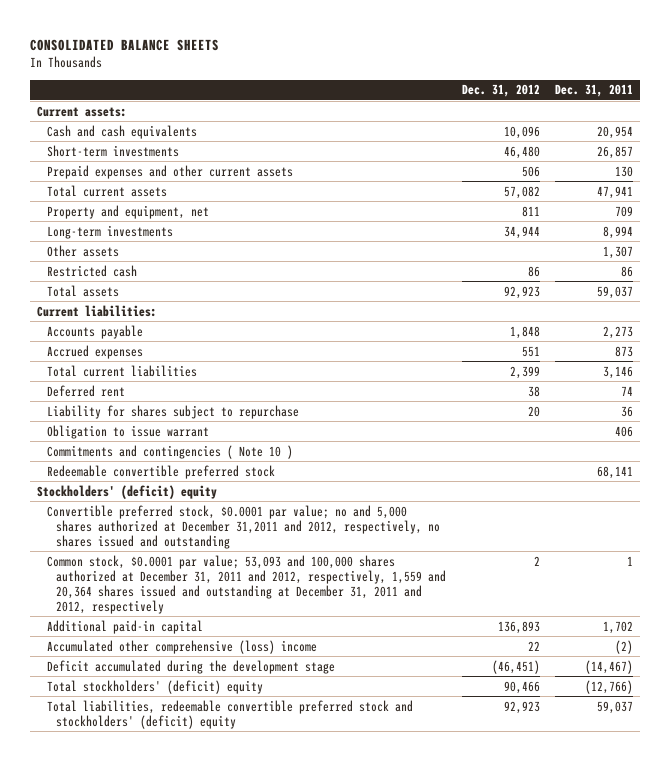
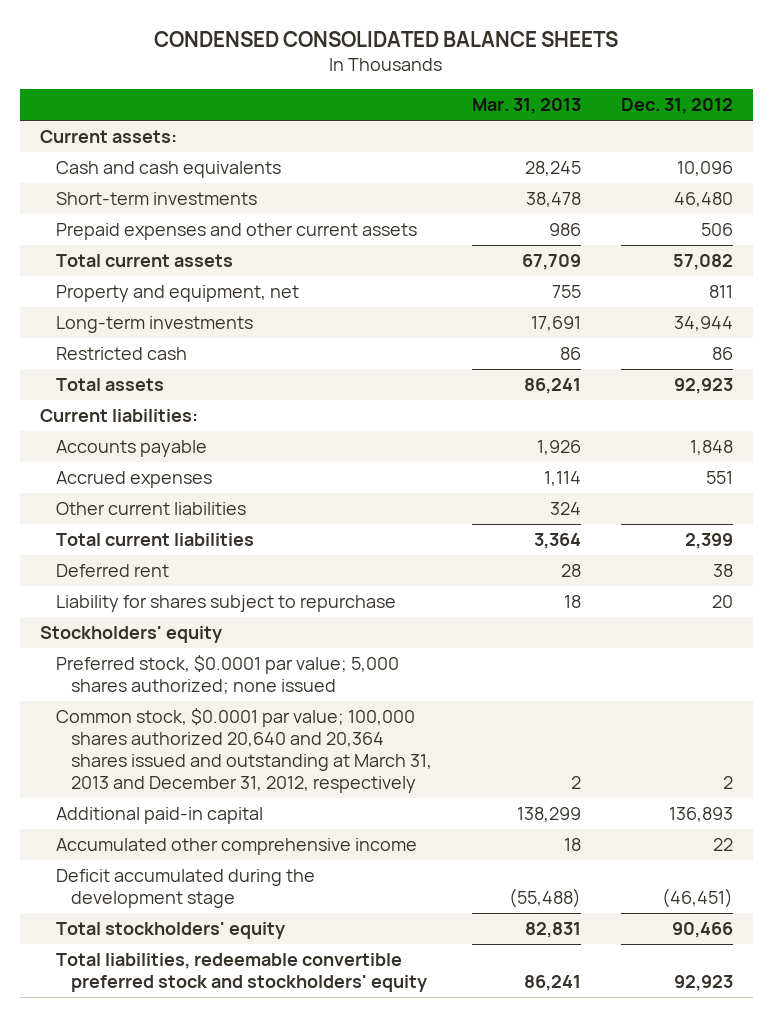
[29,38,219,51] CONSOLIDATED BALANCE SHEETS -> [154,31,619,48] CONDENSED CONSOLIDATED BALANCE SHEETS
[554,84,633,98] Dec. 31, 2011 -> none
none -> [472,98,582,115] Mar. 31, 2013
[46,244,119,257] Other assets -> none
none -> [55,501,246,515] Other current liabilities
[46,424,209,439] Obligation to issue warrant -> none
[46,444,293,459] Commitments and contingencies ( Note 10 ) -> none
[46,464,275,479] Redeemable convertible preferred stock -> none
[37,484,218,499] Stockholders' (deficit) equity -> [39,625,222,643] Stockholders' equity
[46,504,441,549] Convertible preferred stock, $0.0001 par value; no and 5,000 shares authorized at December 31,2011 and 2012, respectively, no shares issued and outstanding -> [55,654,399,694] Preferred stock, $0.0001 par value; 5,000 shares authorized; none issued
[46,554,447,614] Common stock, $0.0001 par value; 53,093 and 100,000 shares authorized at December 31, 2011 and 2012, respectively, 1,559 and 20,364 shares issued and outstanding at December 31, 2011 and 2012, respectively -> [55,707,433,793] Common stock, $0.0001 par value; 100,000 shares authorized 20,640 and 20,364 shares issued and outstanding at March 31, 2013 and December 31, 2012, respectively
[46,639,317,654] Accumulated other comprehensive (loss) income -> [55,837,417,855] Accumulated other comprehensive income
[46,679,263,694] Total stockholders' (deficit) equity -> [55,921,285,939] Total stockholders' equity
[46,699,413,729] Total liabilities, redeemable convertible preferred stock and stockholders' (deficit) equity -> [55,952,428,992] Total liabilities, redeemable convertible preferred stock and stockholders' equity

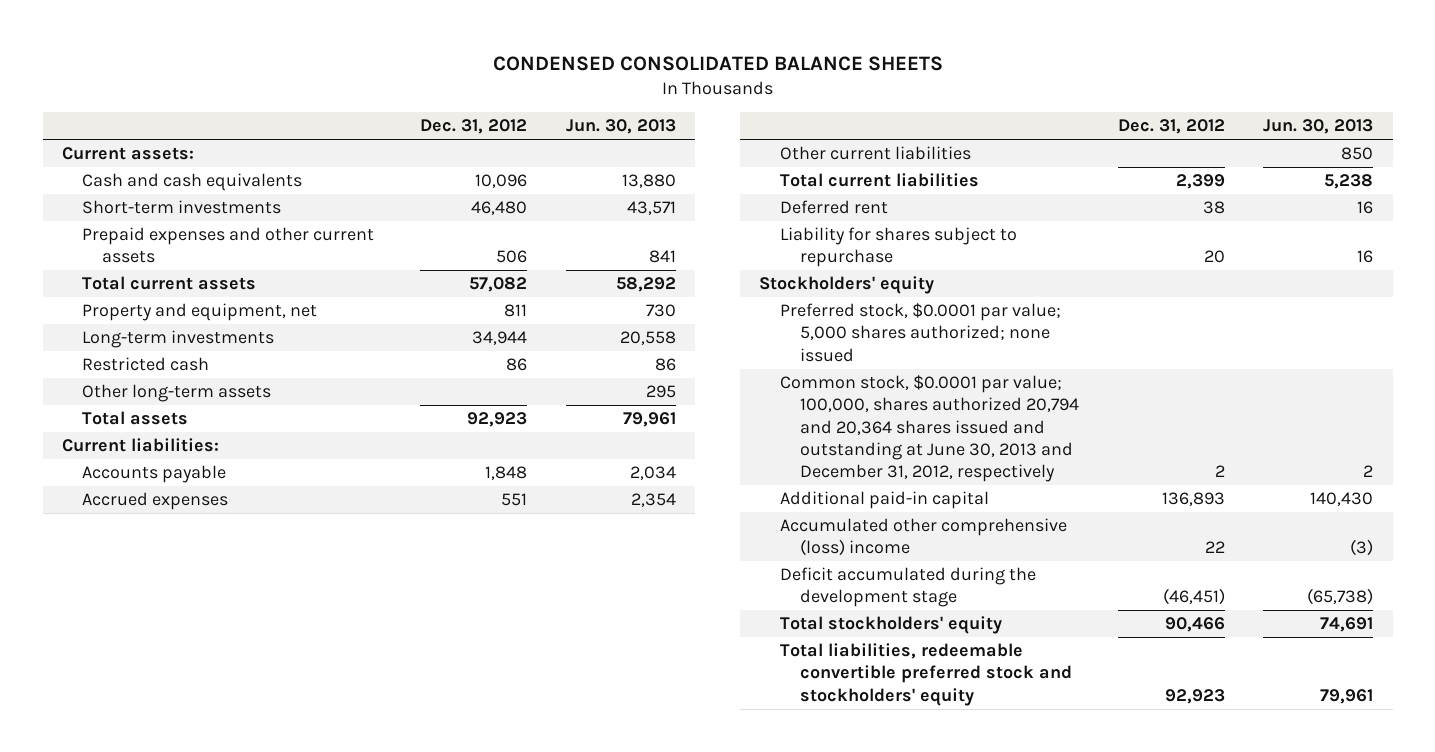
[472,98,582,115] Mar. 31, 2013 -> none
none -> [566,119,677,135] Jun. 30, 2013
none -> [82,384,272,403] Other long-term assets
[55,707,433,793] Common stock, $0.0001 par value; 100,000 shares authorized 20,640 and 20,364 shares issued and outstanding at March 31, 2013 and December 31, 2012, respectively -> [779,375,1079,483] Common stock, $0.0001 par value; 100,000, shares authorized 20,794 and 20,364 shares issued and outstanding at June 30, 2013 and December 31, 2012, respectively
[55,837,417,855] Accumulated other comprehensive income -> [779,518,1067,557] Accumulated other comprehensive (loss) income

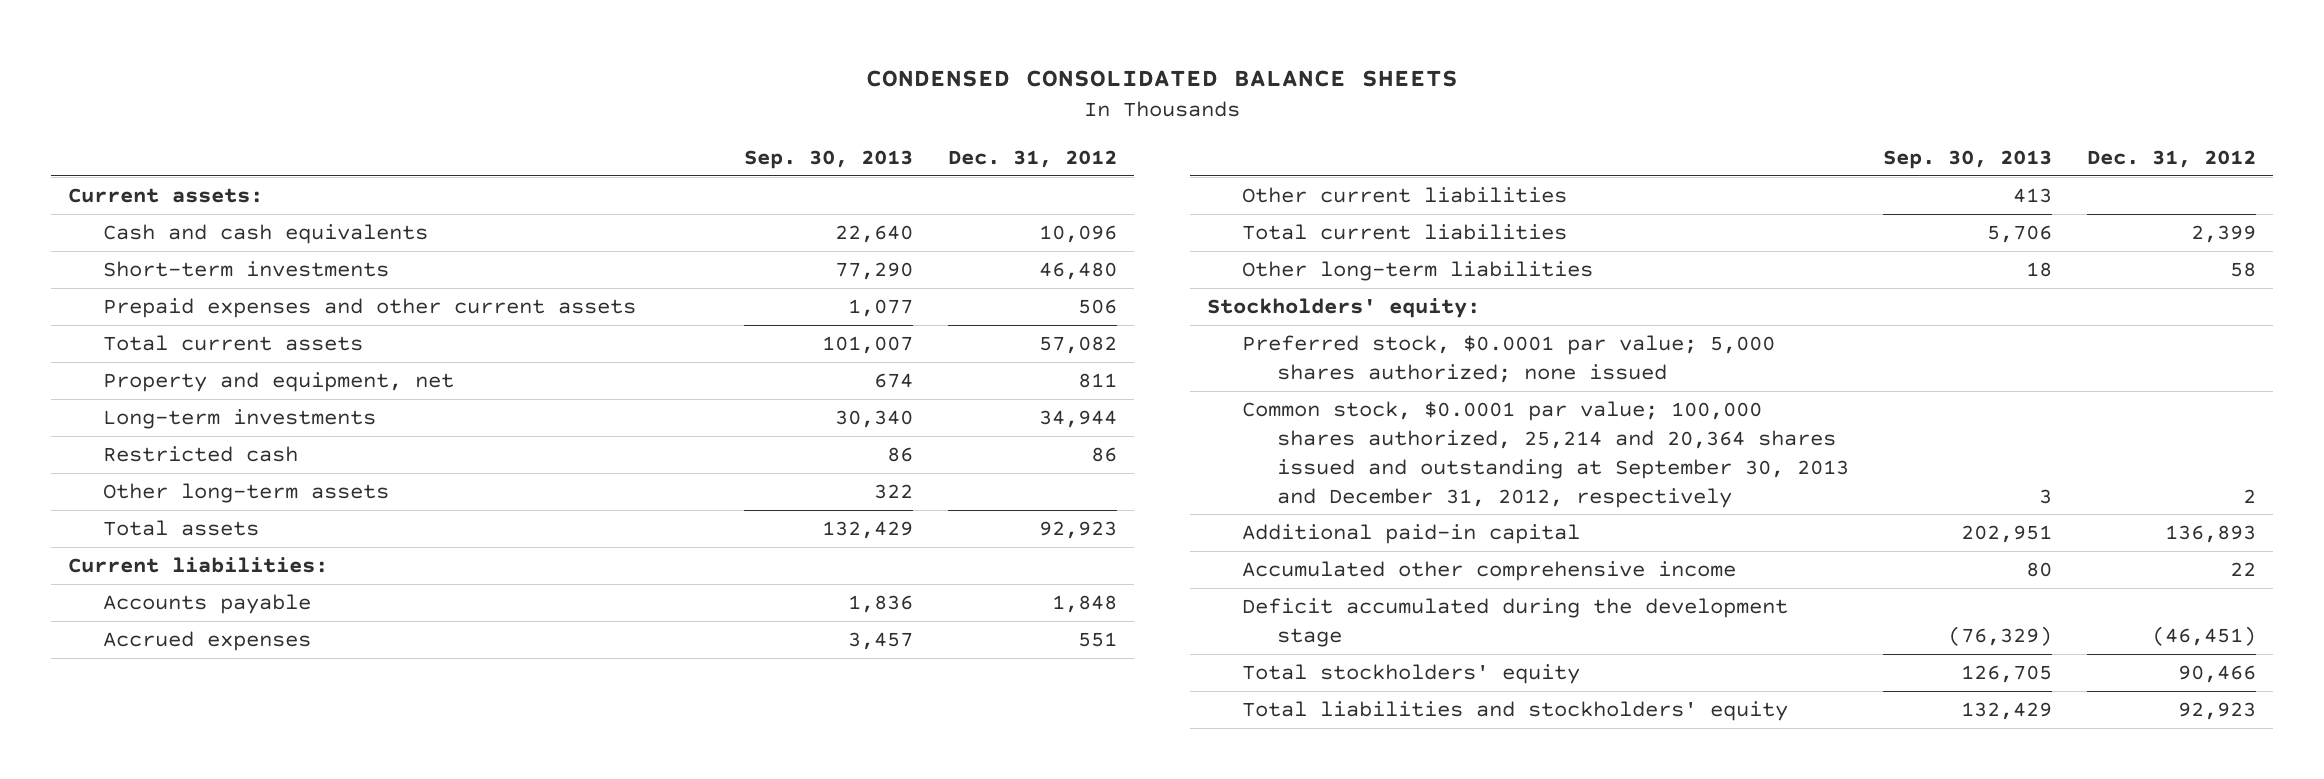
[566,119,677,135] Jun. 30, 2013 -> none
none -> [744,149,914,169] Sep. 30, 2013
[779,200,888,215] Deferred rent -> none
[779,227,1017,268] Liability for shares subject to repurchase -> none
none -> [1242,261,1594,282] Other long-term liabilities
[759,276,935,295] Stockholders' equity -> [1207,298,1481,319] Stockholders' equity:
[779,375,1079,483] Common stock, $0.0001 par value; 100,000, shares authorized 20,794 and 20,364 shares issued and outstanding at June 30, 2013 and December 31, 2012, respectively -> [1242,401,1850,508] Common stock, $0.0001 par value; 100,000 shares authorized, 25,214 and 20,364 shares issued and outstanding at September 30, 2013 and December 31, 2012, respectively
[779,518,1067,557] Accumulated other comprehensive (loss) income -> [1242,561,1737,582] Accumulated other comprehensive income
[779,643,1072,706] Total liabilities, redeemable convertible preferred stock and stockholders' equity -> [1242,701,1789,722] Total liabilities and stockholders' equity

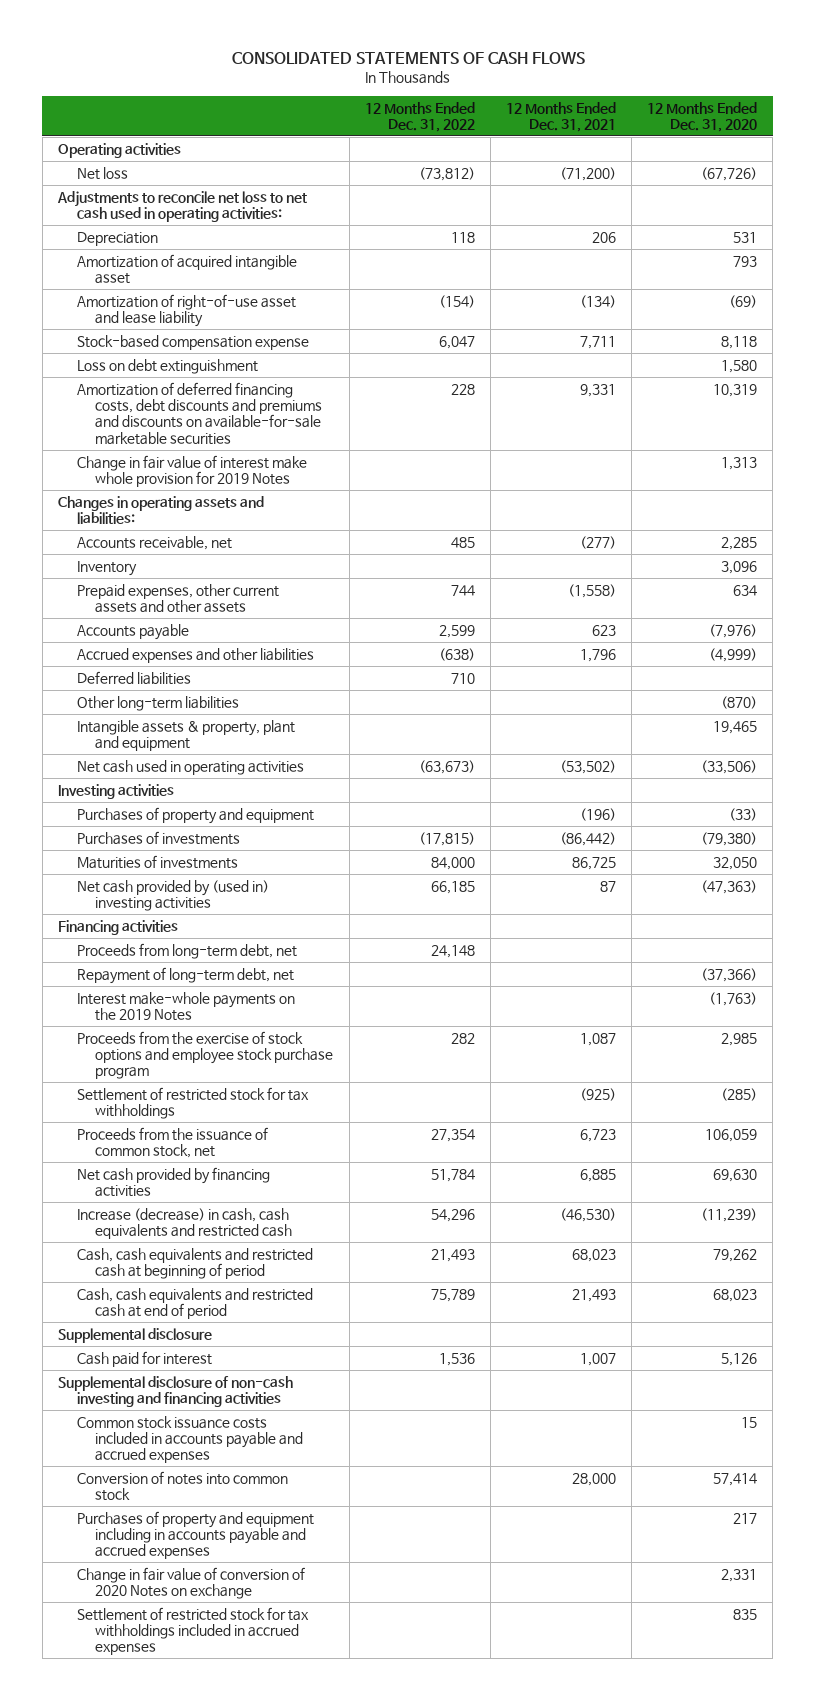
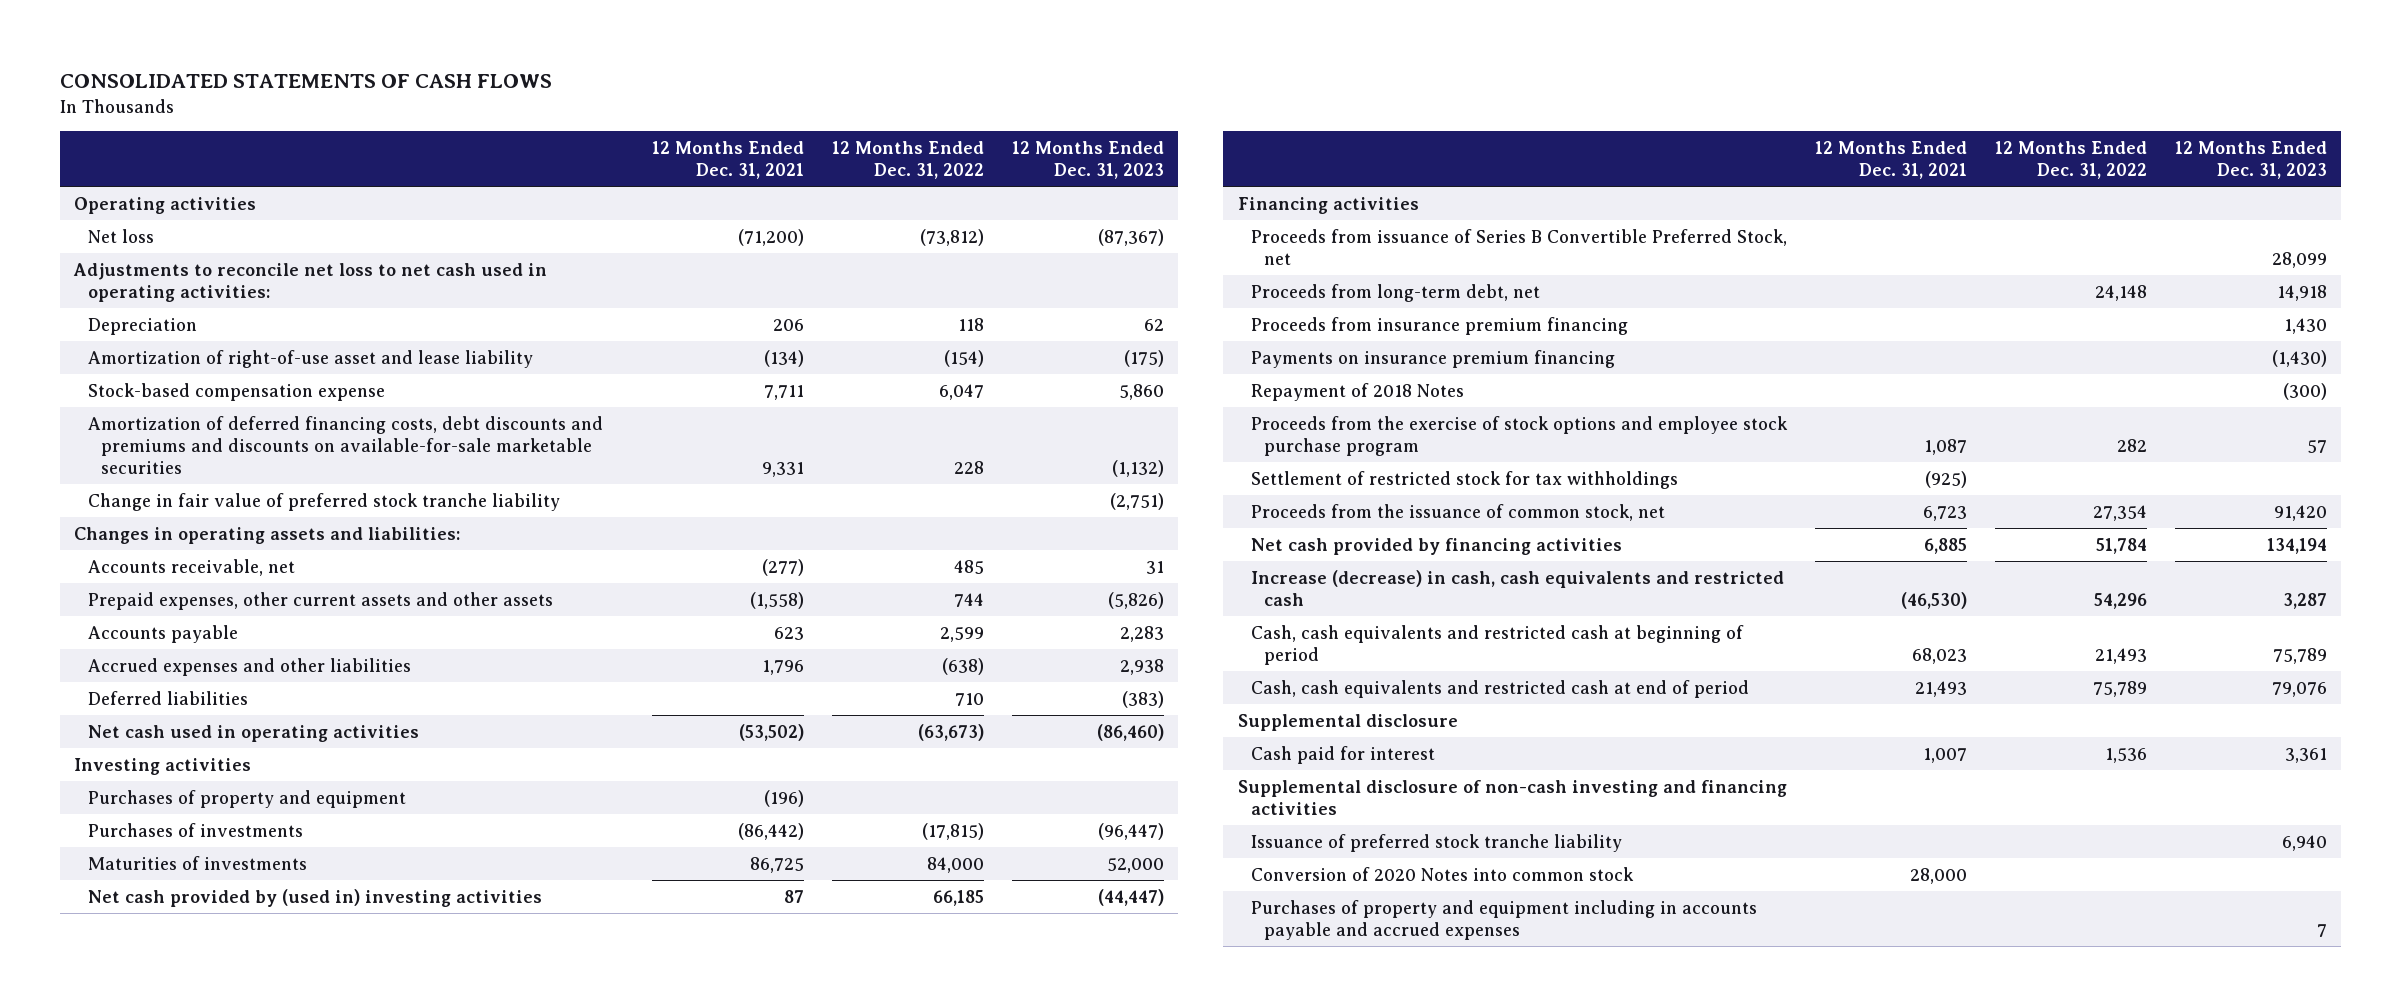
[647,101,758,133] 12 Months Ended Dec. 31, 2020 -> none
none -> [1012,140,1165,179] 12 Months Ended Dec. 31, 2023
[76,253,297,285] Amortization of acquired intangible asset -> none
[76,358,258,374] Loss on debt extinguishment -> none
[76,454,307,488] Change in fair value of interest make whole provision for 2019 Notes -> none
none -> [87,492,560,511] Change in fair value of preferred stock tranche liability
[76,560,137,576] Inventory -> none
[76,695,239,711] Other long-term liabilities -> none
[76,719,295,752] Intangible assets & property, plant and equipment -> none
none -> [1250,228,1787,265] Proceeds from issuance of Series B Convertible Preferred Stock, net
[76,991,295,1022] Interest make-whole payments on the 2019 Notes -> none
none -> [1250,316,1628,335] Proceeds from insurance premium financing
none -> [1250,349,1615,368] Payments on insurance premium financing
[76,966,294,984] Repayment of long-term debt, net -> [1250,382,1464,401] Repayment of 2018 Notes
[76,1415,304,1464] Common stock issuance costs included in accounts payable and accrued expenses -> none
none -> [1250,833,1622,852] Issuance of preferred stock tranche liability
[76,1470,288,1502] Conversion of notes into common stock -> [1250,866,1634,881] Conversion of 2020 Notes into common stock
[76,1566,305,1600] Change in fair value of conversion of 2020 Notes on exchange -> none
[76,1606,309,1656] Settlement of restricted stock for tax withholdings included in accrued expenses -> none

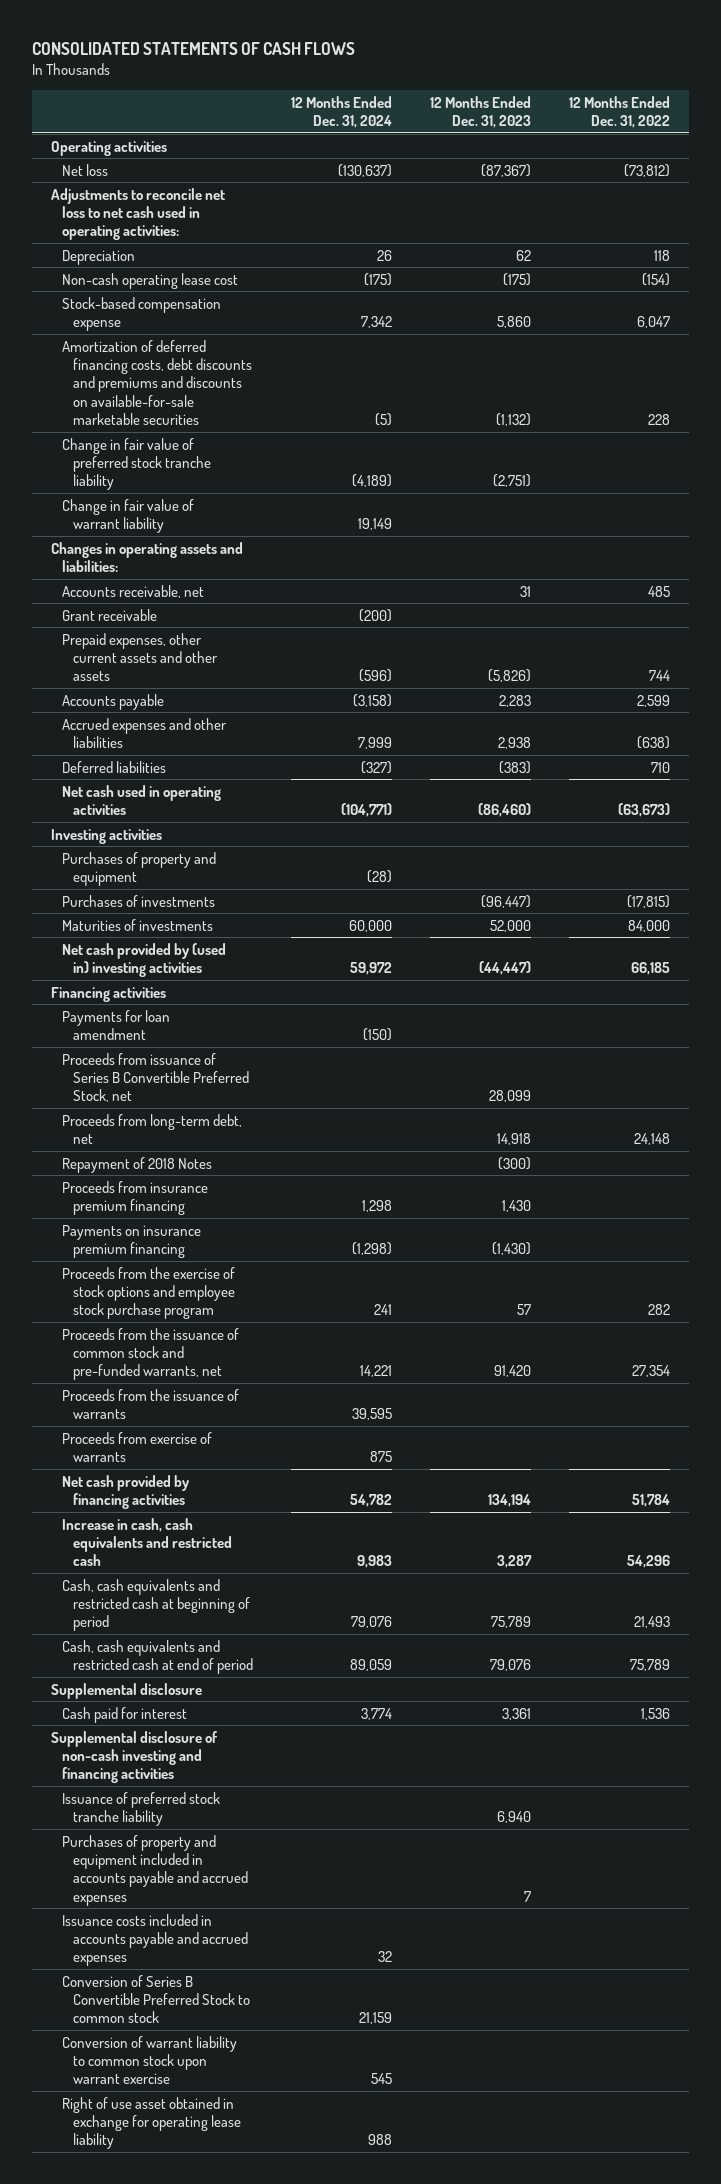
[651,140,804,179] 12 Months Ended Dec. 31, 2021 -> none
none -> [291,95,393,128] 12 Months Ended Dec. 31, 2024
[87,349,533,368] Amortization of right-of-use asset and lease liability -> [61,272,238,289] Non-cash operating lease cost
none -> [61,498,194,534] Change in fair value of warrant liability
none -> [61,608,157,621] Grant receivable
none -> [61,1009,170,1041] Payments for loan amendment
[1250,382,1464,401] Repayment of 2018 Notes -> [61,1156,212,1173] Repayment of 2018 Notes
[1250,470,1678,489] Settlement of restricted stock for tax withholdings -> none
[1250,503,1665,521] Proceeds from the issuance of common stock, net -> [61,1327,239,1381] Proceeds from the issuance of common stock and pre-funded warrants, net
none -> [61,1388,239,1420] Proceeds from the issuance of warrants
none -> [61,1431,212,1463] Proceeds from exercise of warrants
[1250,569,1784,606] Increase (decrease) in cash, cash equivalents and restricted cash -> [61,1517,233,1567] Increase in cash, cash equivalents and restricted cash
[1250,866,1634,881] Conversion of 2020 Notes into common stock -> none
[1250,899,1757,940] Purchases of property and equipment including in accounts payable and accrued expenses -> [61,1834,249,1906] Purchases of property and equipment included in accounts payable and accrued expenses
none -> [61,1913,249,1967] Issuance costs included in accounts payable and accrued expenses
none -> [61,1974,251,2024] Conversion of Series B Convertible Preferred Stock to common stock
none -> [61,2035,237,2085] Conversion of warrant liability to common stock upon warrant exercise
none -> [61,2096,242,2150] Right of use asset obtained in exchange for operating lease liability

